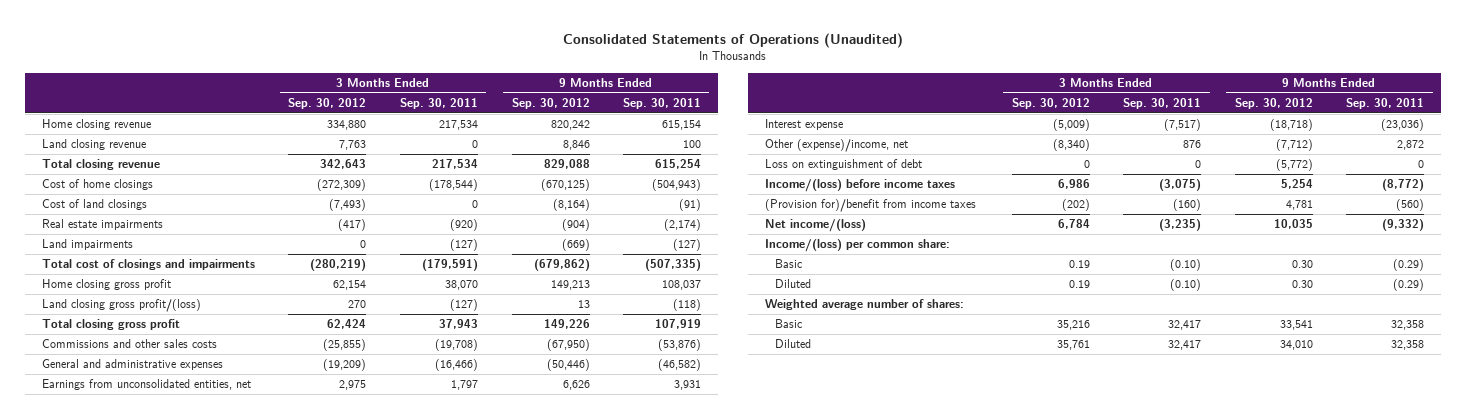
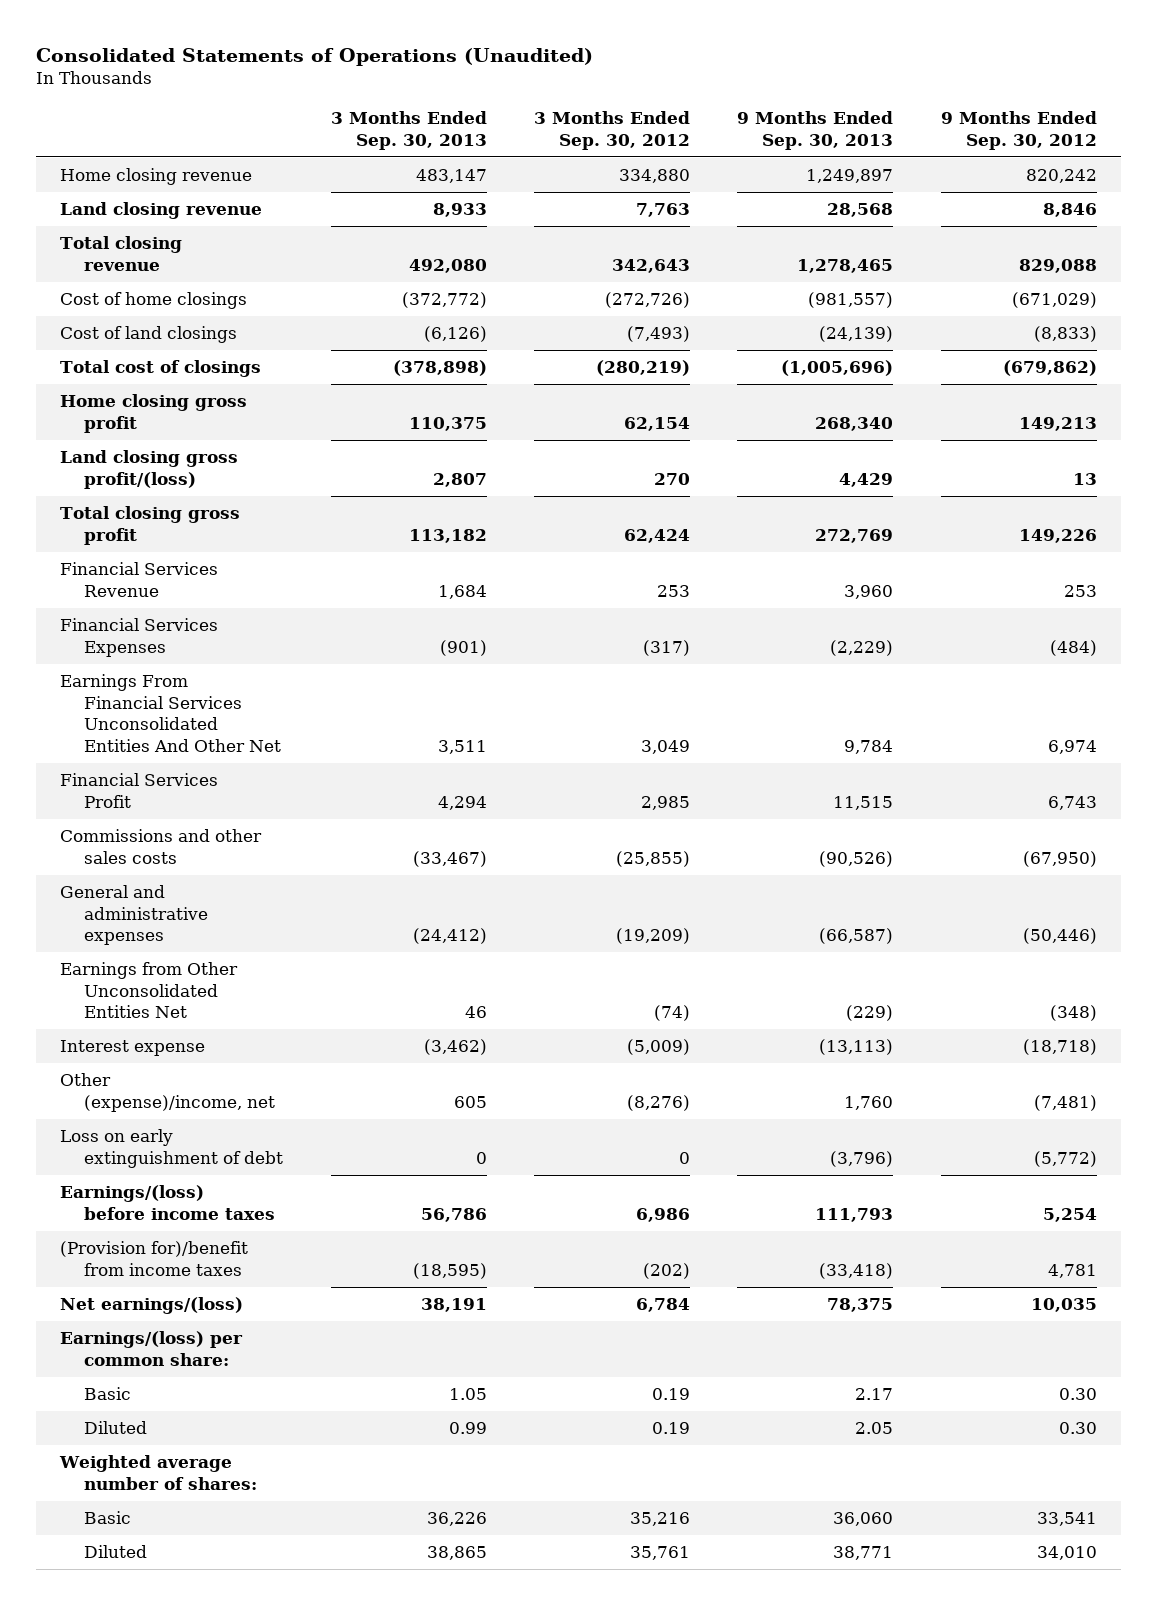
[399,97,478,109] Sep. 30, 2011 -> none
[623,97,702,109] Sep. 30, 2011 -> none
none -> [330,111,487,150] 3 Months Ended Sep. 30, 2013
none -> [737,111,894,150] 9 Months Ended Sep. 30, 2013
[41,219,163,231] Real estate impairments -> none
[41,239,133,251] Land impairments -> none
[317,179,367,192] (272,309) -> [604,292,690,309] (272,726)
[540,179,590,192] (670,125) -> [1011,292,1097,309] (671,029)
[552,199,590,212] (8,164) -> [1033,326,1097,343] (8,833)
[41,259,255,271] Total cost of closings and impairments -> [60,360,262,378] Total cost of closings
none -> [60,562,219,597] Financial Services Revenue
none -> [60,618,219,657] Financial Services Expenses
none -> [60,674,282,752] Earnings From Financial Services Unconsolidated Entities And Other Net
none -> [60,773,219,808] Financial Services Profit
[41,379,251,391] Earnings from unconsolidated entities, net -> [60,962,239,1019] Earnings from Other Unconsolidated Entities Net
[339,380,367,391] 2,975 -> [653,1005,690,1022] (74)
[562,380,590,391] 6,626 -> [1049,1005,1097,1022] (348)
[1052,139,1090,152] (8,340) -> [626,1094,690,1111] (8,276)
[1275,139,1313,152] (7,712) -> [1033,1094,1097,1111] (7,481)
[765,159,923,171] Loss on extinguishment of debt -> [60,1129,284,1168] Loss on early extinguishment of debt
[765,179,956,193] Income/(loss) before income taxes -> [60,1185,276,1220] Earnings/(loss) before income taxes
[765,219,867,233] Net income/(loss) -> [60,1297,244,1315] Net earnings/(loss)
[765,239,951,253] Income/(loss) per common share: -> [60,1331,244,1366] Earnings/(loss) per common share:

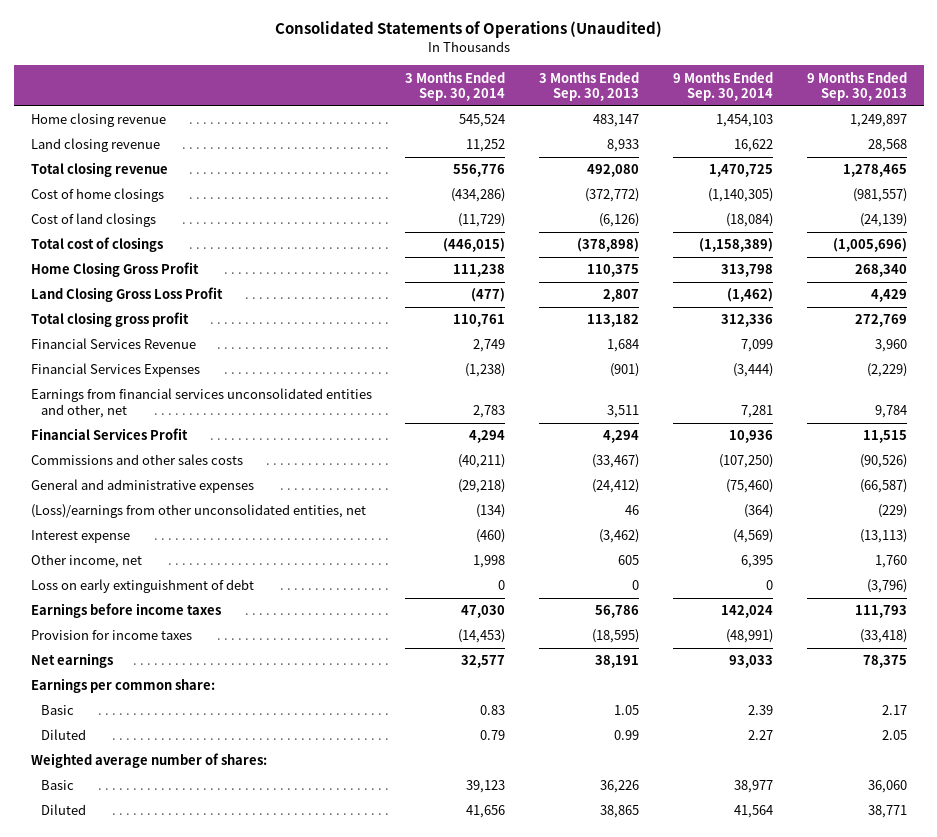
[533,111,690,150] 3 Months Ended Sep. 30, 2012 -> none
[940,111,1097,150] 9 Months Ended Sep. 30, 2012 -> none
none -> [405,71,506,102] 3 Months Ended Sep. 30, 2014
none -> [673,71,774,102] 9 Months Ended Sep. 30, 2014
[60,394,248,433] Home closing gross profit -> [30,262,199,278] Home Closing Gross Profit
[60,450,239,489] Land closing gross profit/(loss) -> [30,287,223,303] Land Closing Gross Loss Profit
[60,674,282,752] Earnings From Financial Services Unconsolidated Entities And Other Net -> [30,388,372,418] Earnings from financial services unconsolidated entities and other, net
[60,962,239,1019] Earnings from Other Unconsolidated Entities Net -> [30,504,366,519] (Loss)/earnings from other unconsolidated entities, net
[60,1073,276,1112] Other (expense)/income, net -> [30,554,142,569] Other income, net
[60,1185,276,1220] Earnings/(loss) before income taxes -> [30,603,221,619] Earnings before income taxes
[60,1241,249,1276] (Provision for)/benefit from income taxes -> [30,630,192,641] Provision for income taxes
[60,1297,244,1315] Net earnings/(loss) -> [30,653,113,669] Net earnings
[60,1331,244,1366] Earnings/(loss) per common share: -> [30,678,215,694] Earnings per common share:

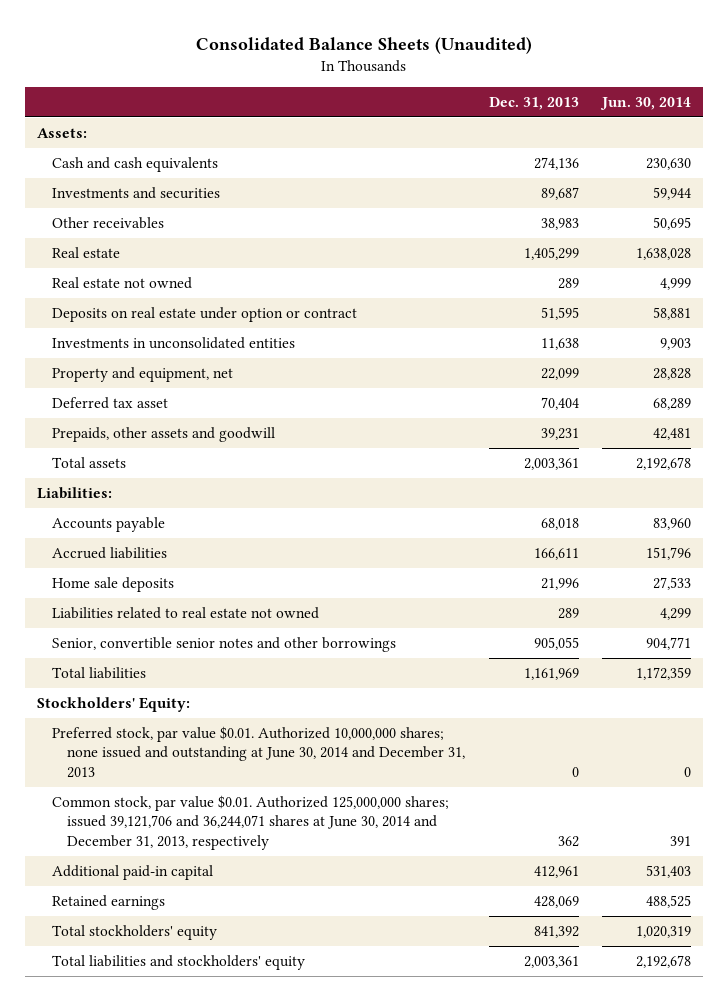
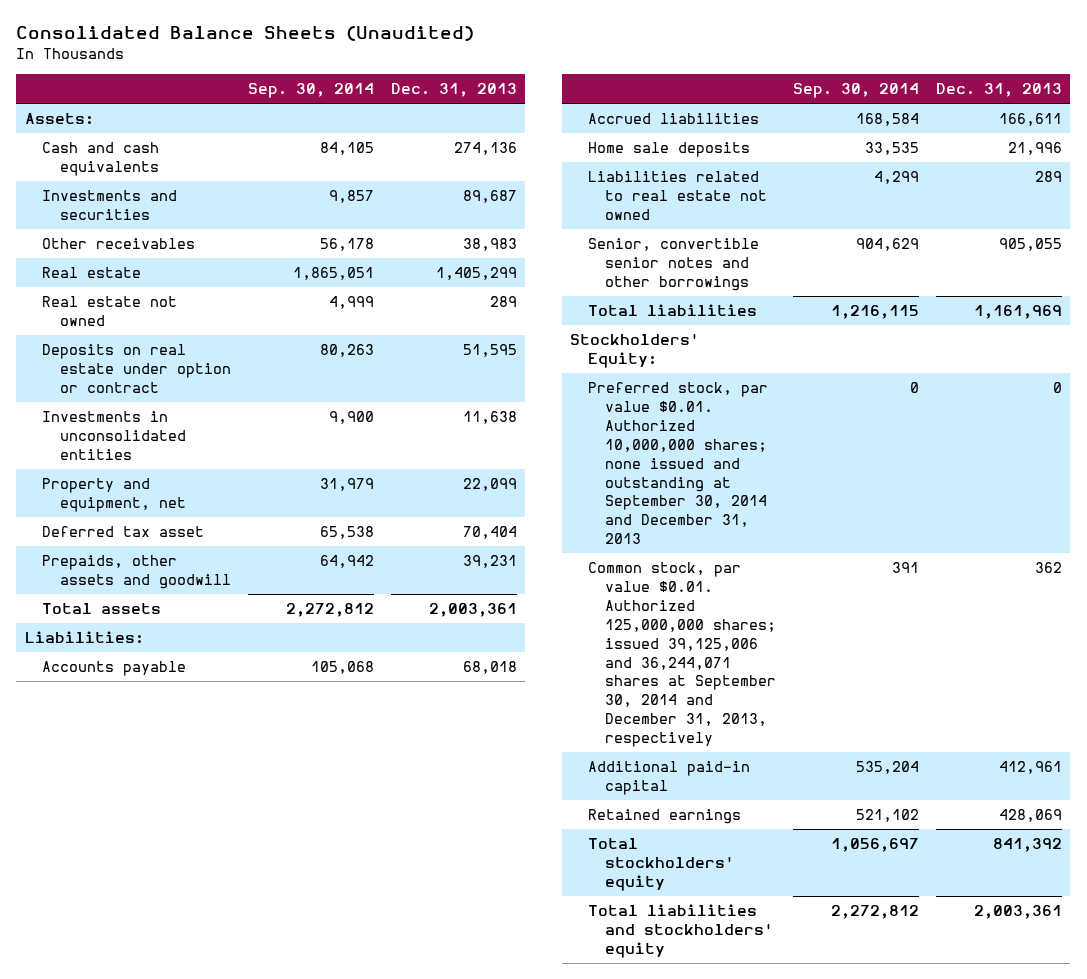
[600,96,692,110] Jun. 30, 2014 -> none
none -> [247,83,374,99] Sep. 30, 2014
[52,726,466,778] Preferred stock, par value $0.01. Authorized 10,000,000 shares; none issued and outstanding at June 30, 2014 and December 31, 2013 -> [587,382,768,545] Preferred stock, par value $0.01. Authorized 10,000,000 shares; none issued and outstanding at September 30, 2014 and December 31, 2013
[52,795,450,850] Common stock, par value $0.01. Authorized 125,000,000 shares; issued 39,121,706 and 36,244,071 shares at June 30, 2014 and December 31, 2013, respectively -> [587,562,777,748] Common stock, par value $0.01. Authorized 125,000,000 shares; issued 39,125,006 and 36,244,071 shares at September 30, 2014 and December 31, 2013, respectively

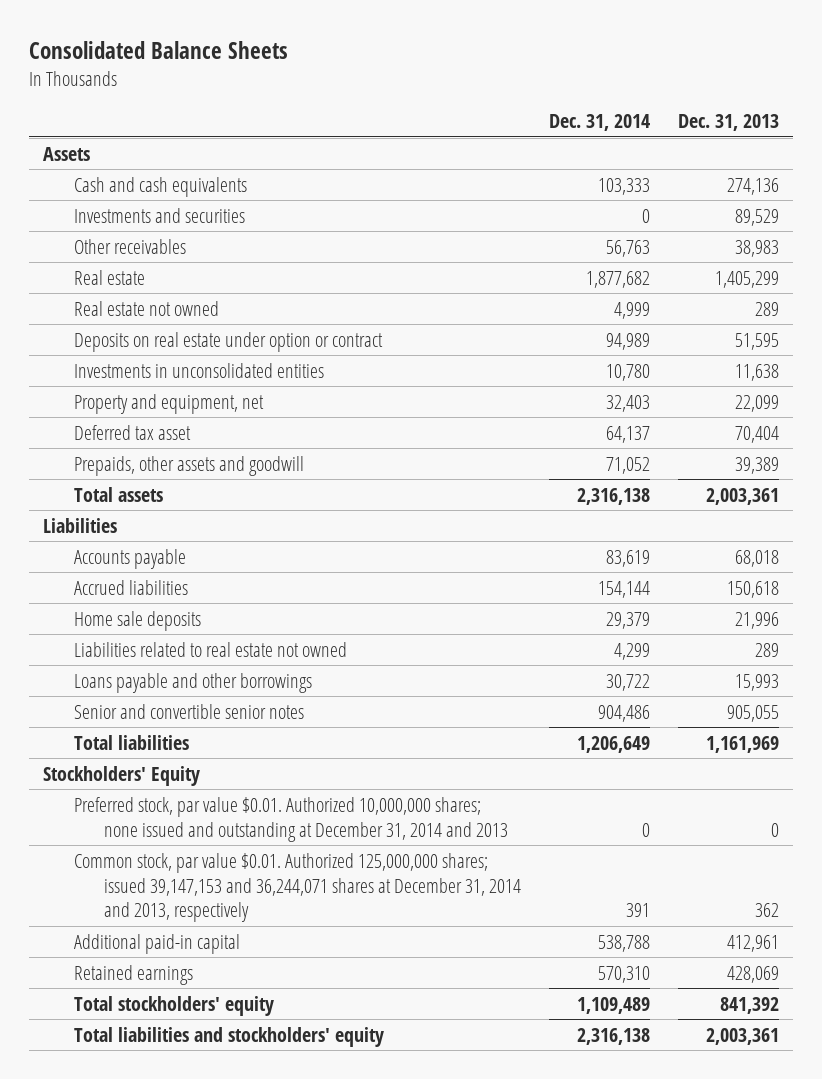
[16,26,475,42] Consolidated Balance Sheets (Unaudited) -> [28,41,288,60] Consolidated Balance Sheets
[247,83,374,99] Sep. 30, 2014 -> none
none -> [549,113,651,131] Dec. 31, 2014
[24,113,94,126] Assets: -> [42,146,90,161] Assets
[462,190,517,204] 89,687 -> [735,208,780,226] 89,529
[462,555,517,569] 39,231 -> [735,456,780,474] 39,389
[24,631,144,645] Liabilities: -> [42,517,117,533] Liabilities
[998,113,1062,127] 166,611 -> [727,580,780,598] 150,618
none -> [73,672,312,693] Loans payable and other borrowings
[587,238,759,292] Senior, convertible senior notes and other borrowings -> [73,703,304,719] Senior and convertible senior notes
[570,333,700,369] Stockholders' Equity: -> [42,765,200,786] Stockholders' Equity
[587,382,768,545] Preferred stock, par value $0.01. Authorized 10,000,000 shares; none issued and outstanding at September 30, 2014 and December 31, 2013 -> [73,796,509,842] Preferred stock, par value $0.01. Authorized 10,000,000 shares; none issued and outstanding at December 31, 2014 and 2013
[587,562,777,748] Common stock, par value $0.01. Authorized 125,000,000 shares; issued 39,125,006 and 36,244,071 shares at September 30, 2014 and December 31, 2013, respectively -> [73,852,522,923] Common stock, par value $0.01. Authorized 125,000,000 shares; issued 39,147,153 and 36,244,071 shares at December 31, 2014 and 2013, respectively

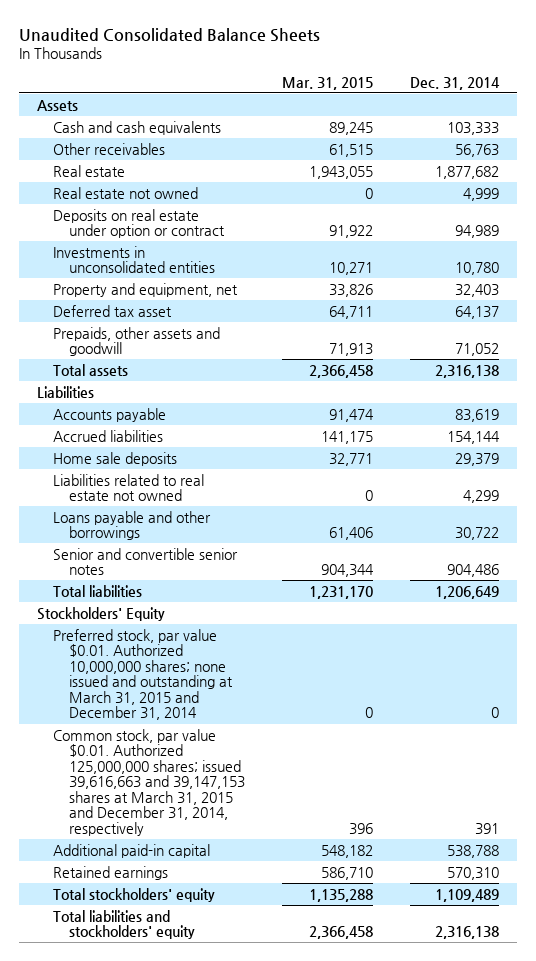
[28,41,288,60] Consolidated Balance Sheets -> [18,27,320,42] Unaudited Consolidated Balance Sheets
[678,113,780,131] Dec. 31, 2013 -> none
none -> [281,76,373,90] Mar. 31, 2015
[73,207,245,223] Investments and securities -> none
[73,796,509,842] Preferred stock, par value $0.01. Authorized 10,000,000 shares; none issued and outstanding at December 31, 2014 and 2013 -> [53,628,234,721] Preferred stock, par value $0.01. Authorized 10,000,000 shares; none issued and outstanding at March 31, 2015 and December 31, 2014
[73,852,522,923] Common stock, par value $0.01. Authorized 125,000,000 shares; issued 39,147,153 and 36,244,071 shares at December 31, 2014 and 2013, respectively -> [53,728,246,836] Common stock, par value $0.01. Authorized 125,000,000 shares; issued 39,616,663 and 39,147,153 shares at March 31, 2015 and December 31, 2014, respectively

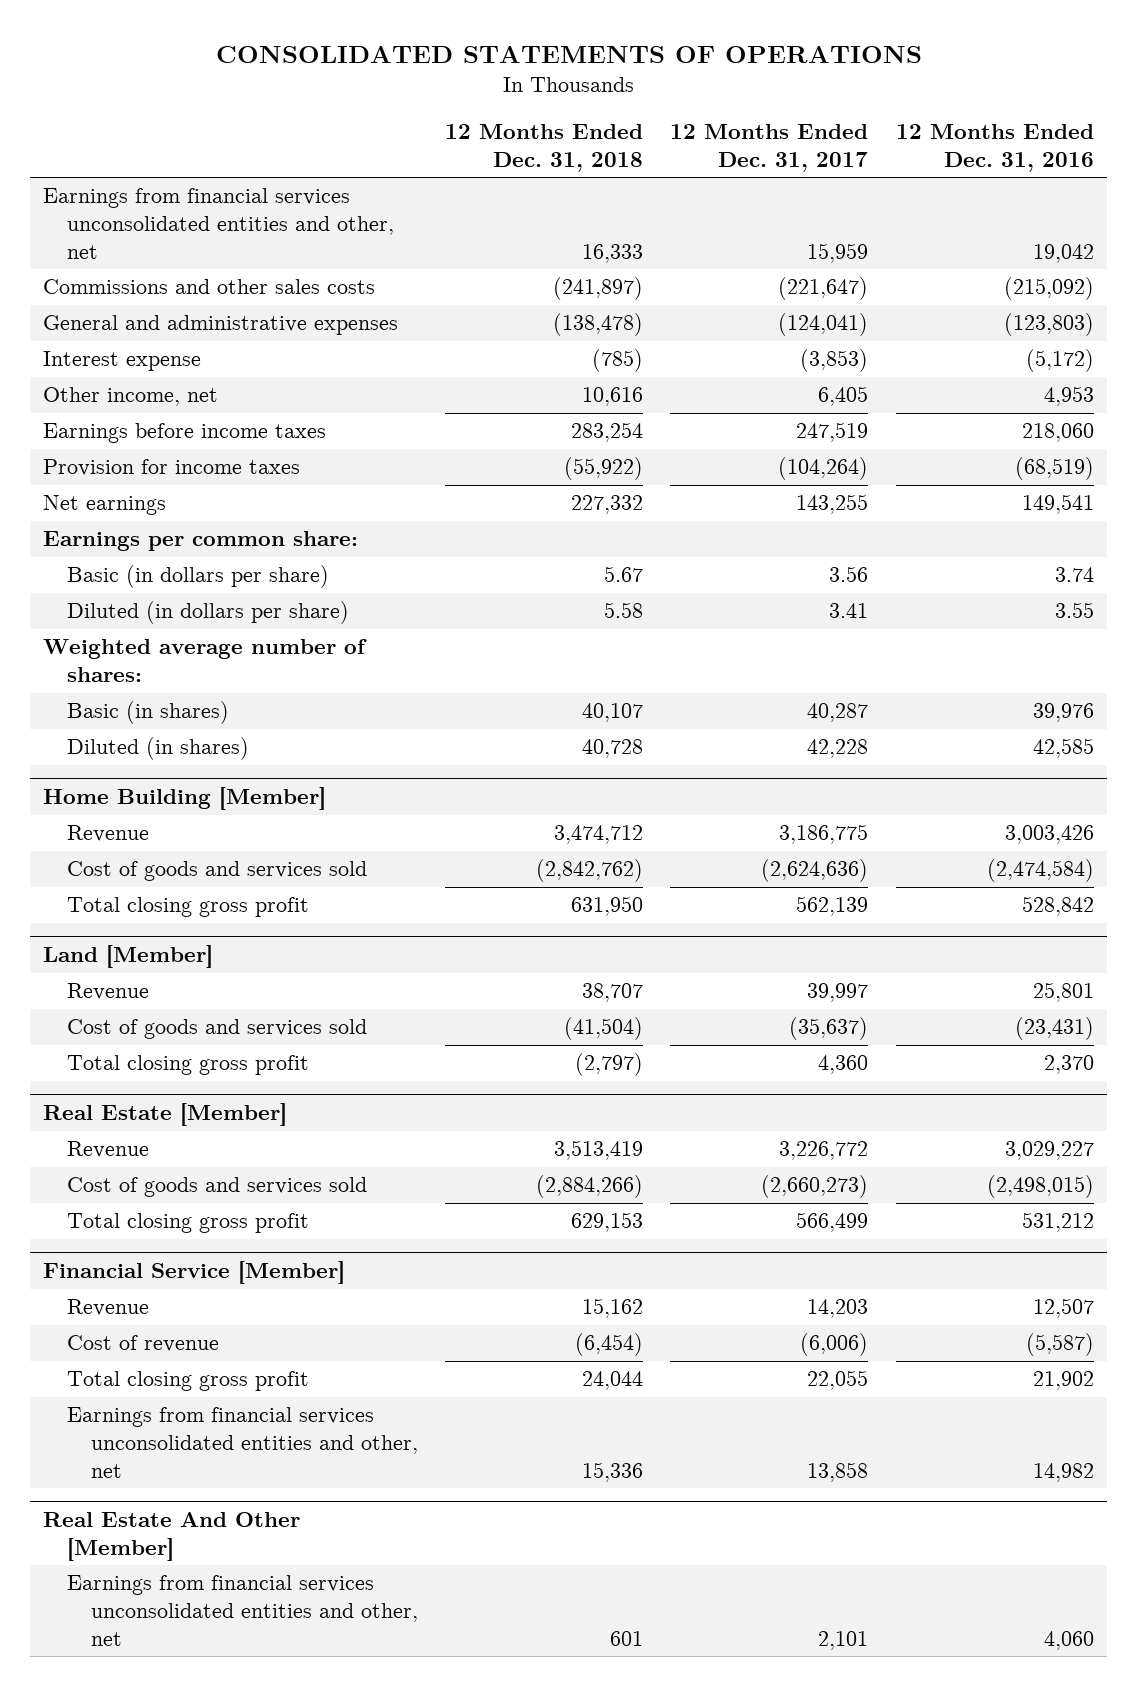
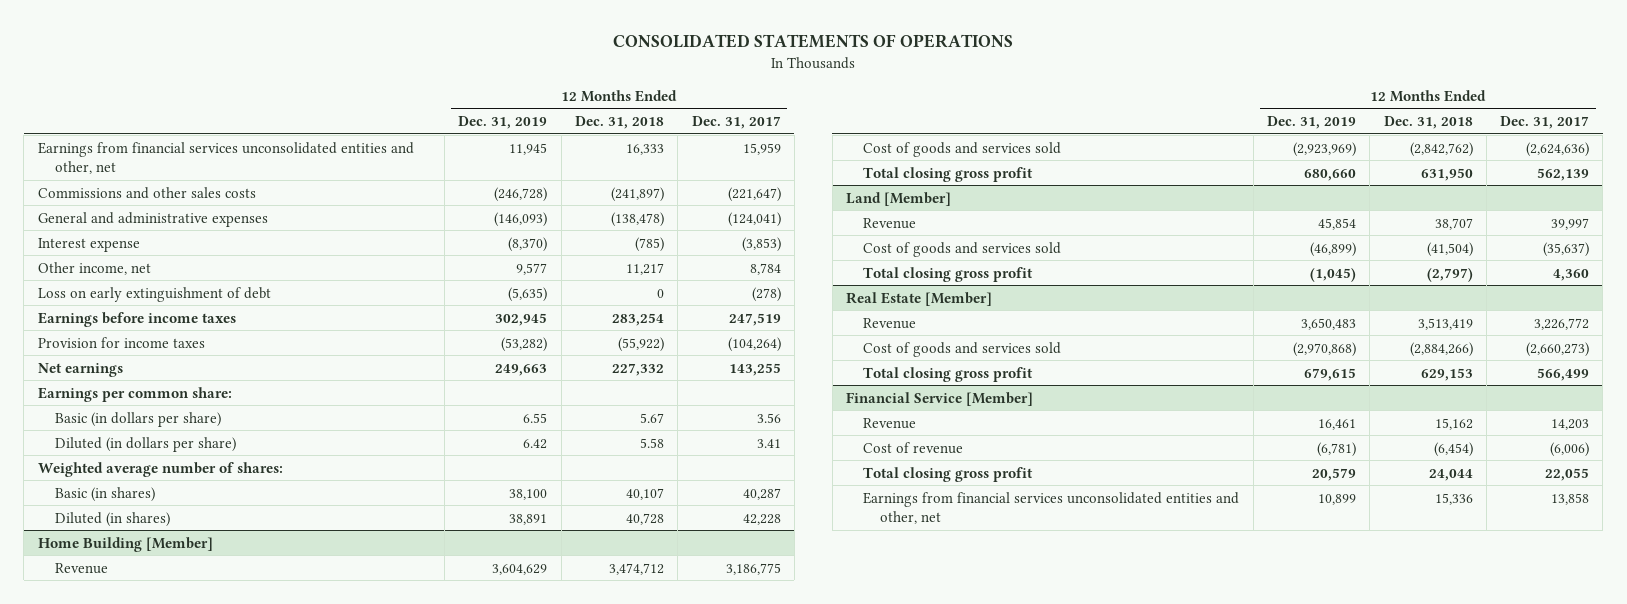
[895,123,1094,172] 12 Months Ended Dec. 31, 2016 -> none
none -> [458,115,548,129] Dec. 31, 2019
[581,387,643,407] 10,616 -> [625,262,664,275] 11,217
[818,386,869,407] 6,405 -> [749,262,781,275] 8,784
none -> [37,286,271,302] Loss on early extinguishment of debt
[43,1512,301,1561] Real Estate And Other [Member] -> none
[67,1575,418,1646] Earnings from financial services unconsolidated entities and other, net -> none

